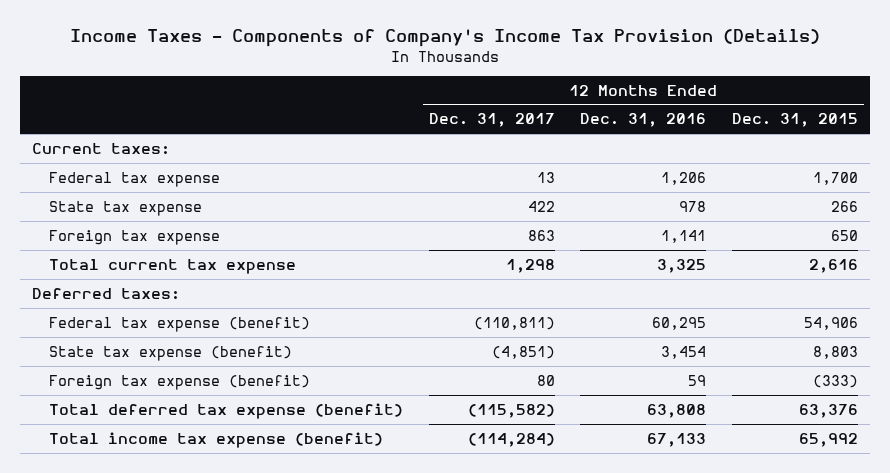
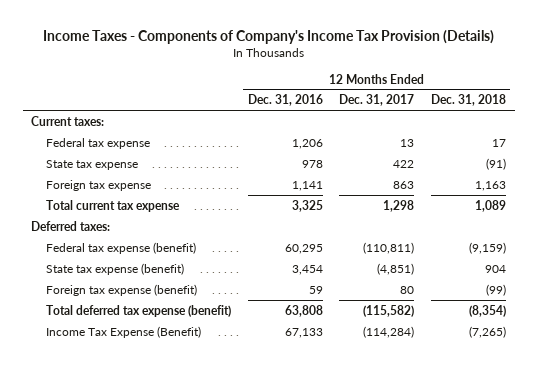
[731,113,858,128] Dec. 31, 2015 -> none
none -> [431,94,507,107] Dec. 31, 2018
[49,431,384,448] Total income tax expense (benefit) -> [45,325,201,338] Income Tax Expense (Benefit)

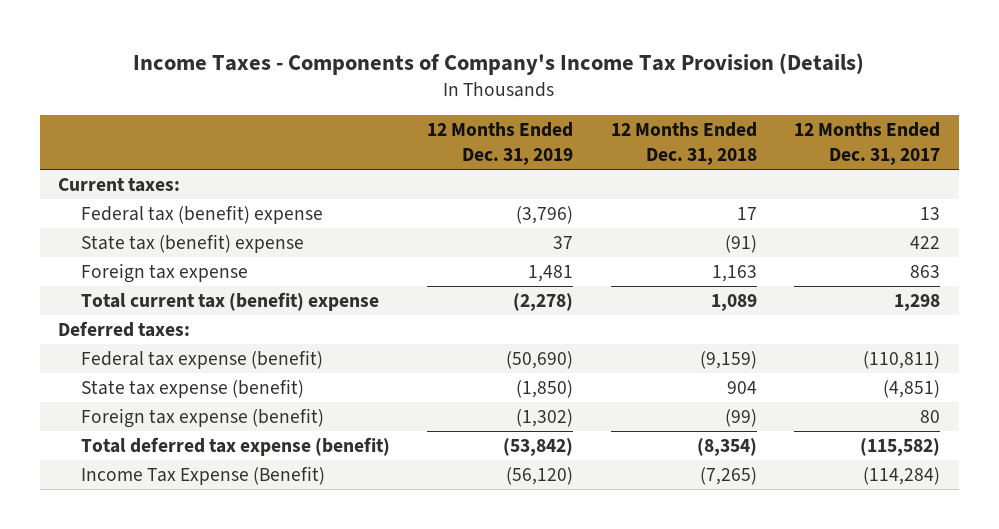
[247,94,323,107] Dec. 31, 2016 -> none
none -> [427,122,574,165] 12 Months Ended Dec. 31, 2019
[45,137,150,149] Federal tax expense -> [80,205,323,225] Federal tax (benefit) expense
[45,159,138,170] State tax expense -> [80,234,304,254] State tax (benefit) expense
[45,199,180,212] Total current tax expense -> [80,292,379,312] Total current tax (benefit) expense

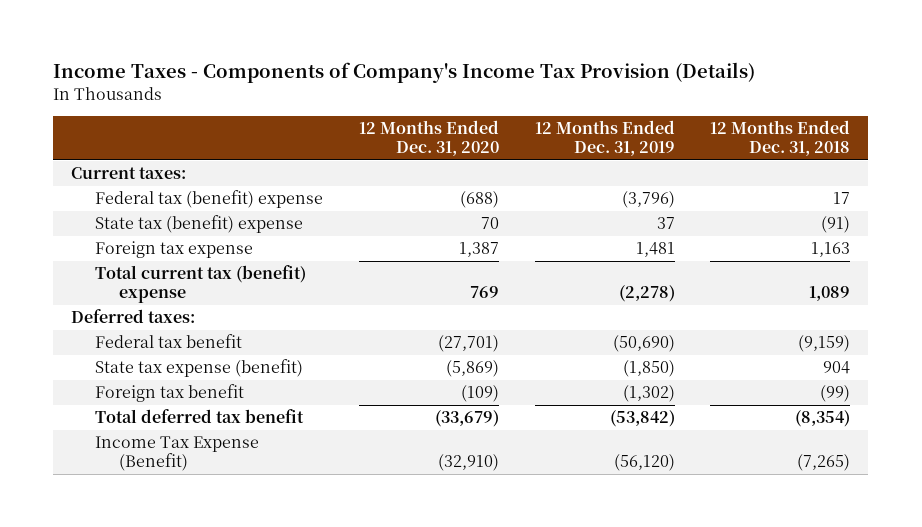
[794,122,941,165] 12 Months Ended Dec. 31, 2017 -> none
none -> [358,120,499,157] 12 Months Ended Dec. 31, 2020
[80,350,323,370] Federal tax expense (benefit) -> [95,334,243,349] Federal tax benefit
[80,408,324,429] Foreign tax expense (benefit) -> [95,384,245,403] Foreign tax benefit
[80,437,390,457] Total deferred tax expense (benefit) -> [95,409,305,424] Total deferred tax benefit

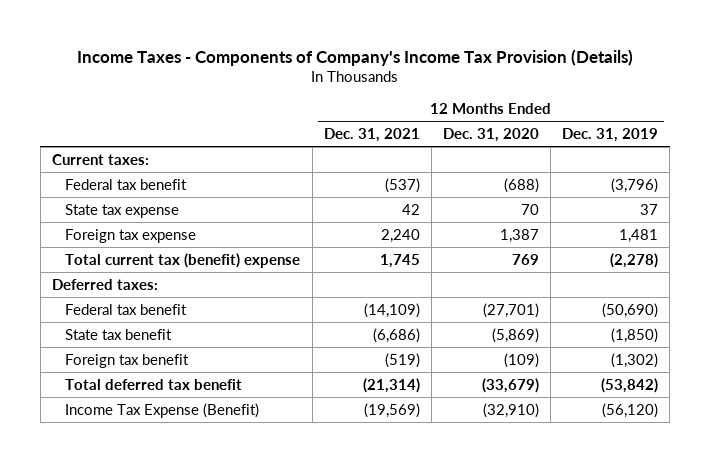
[710,120,851,157] 12 Months Ended Dec. 31, 2018 -> none
none -> [323,127,420,142] Dec. 31, 2021
[95,190,324,209] Federal tax (benefit) expense -> [65,178,188,190] Federal tax benefit
[95,215,304,234] State tax (benefit) expense -> [65,203,180,218] State tax expense
[95,359,304,378] State tax expense (benefit) -> [65,328,173,340] State tax benefit

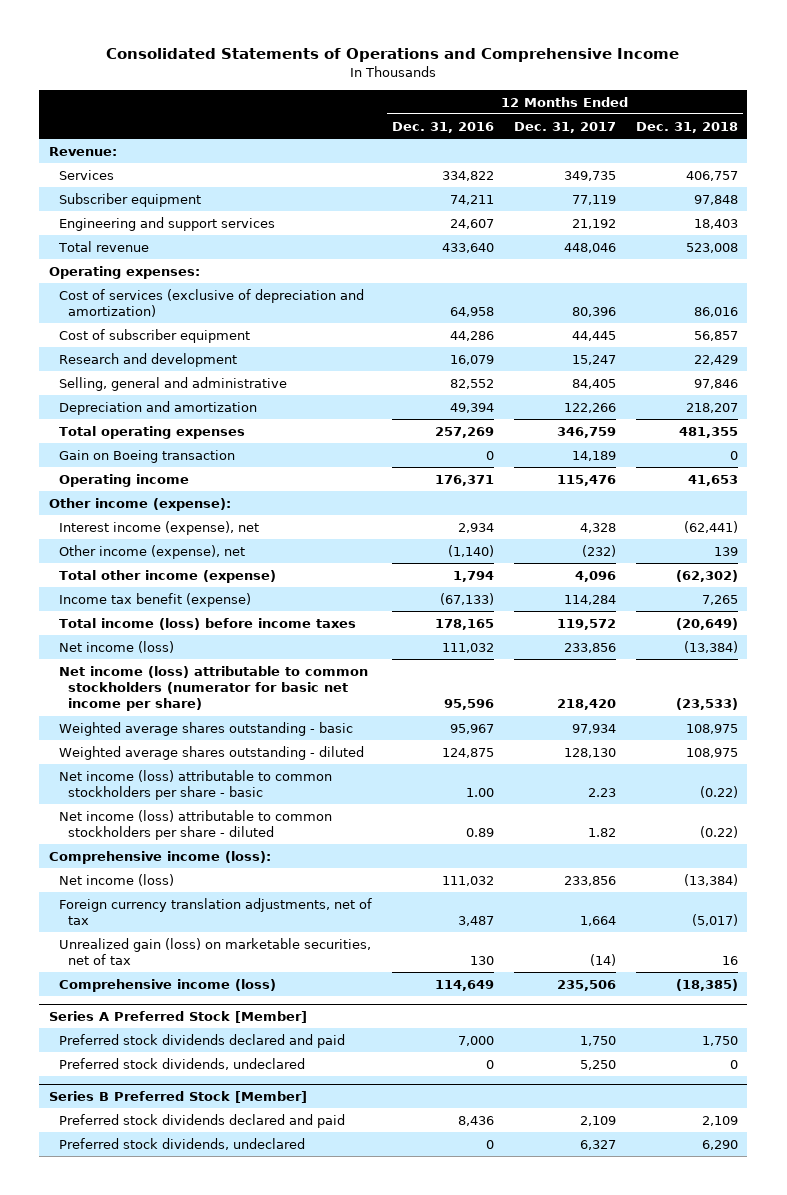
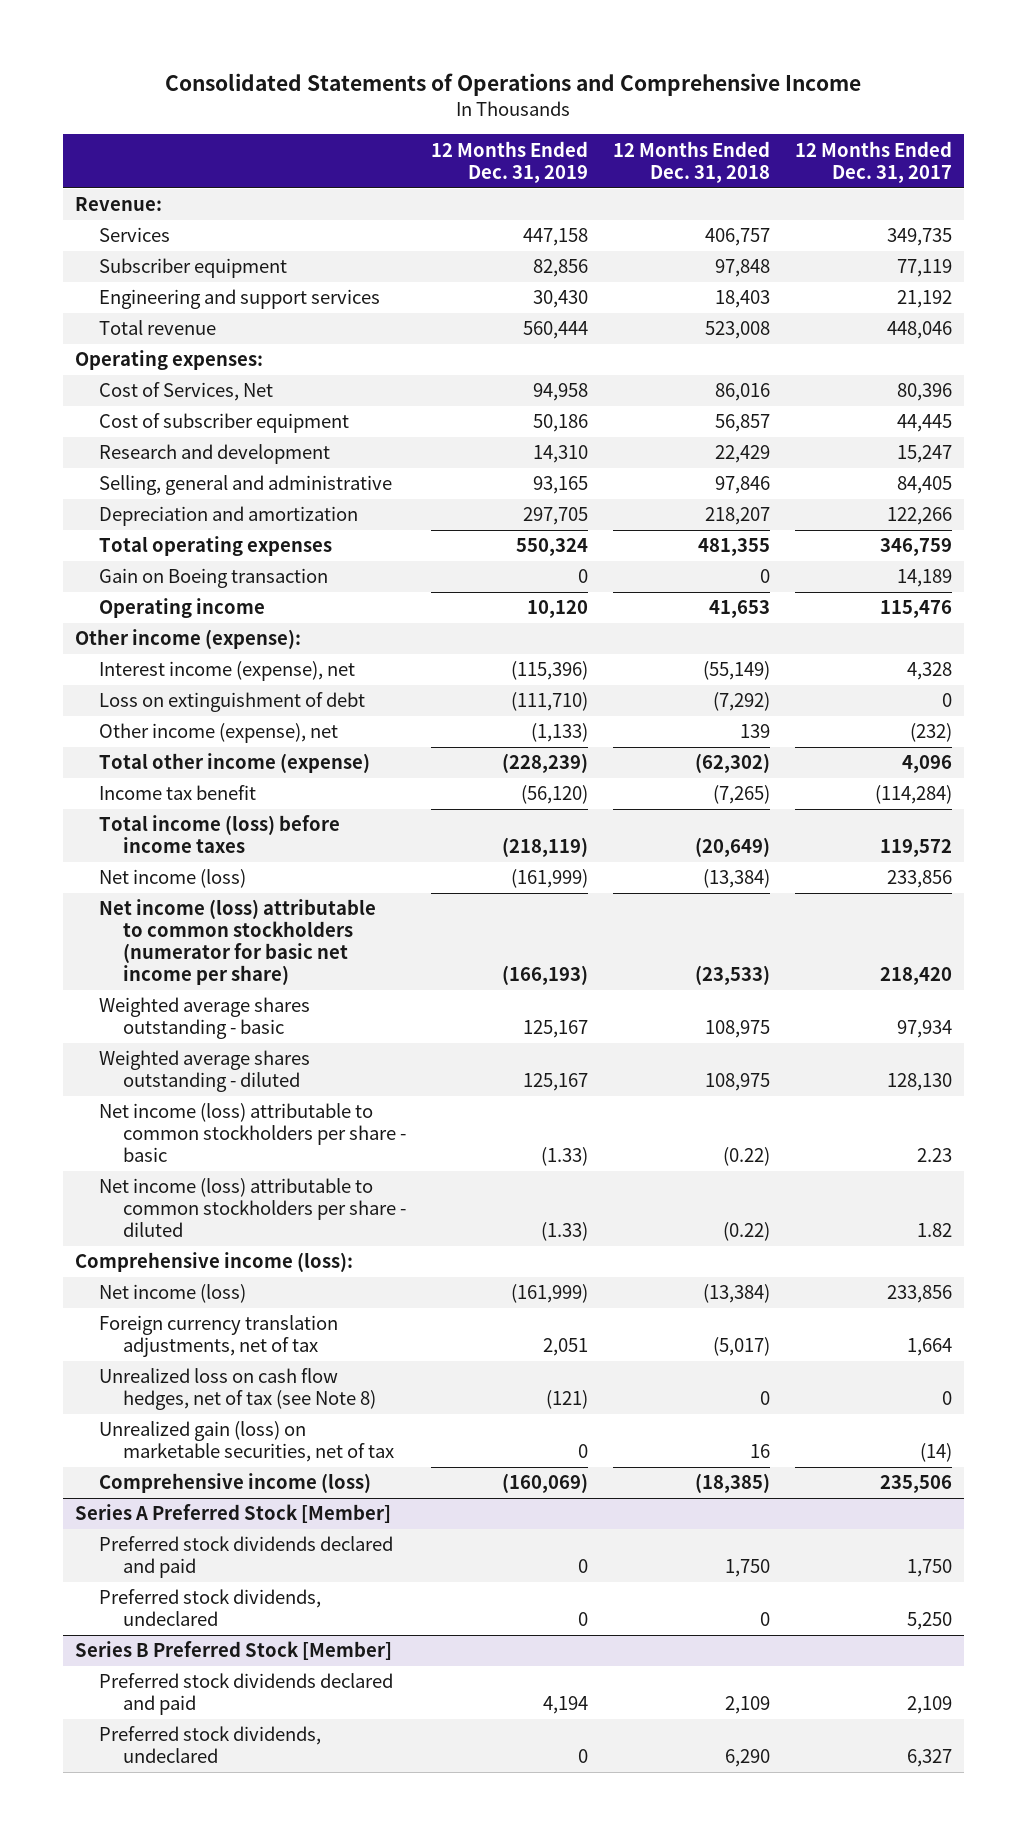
[391,121,494,133] Dec. 31, 2016 -> none
none -> [430,140,588,183] 12 Months Ended Dec. 31, 2019
[58,288,364,318] Cost of services (exclusive of depreciation and amortization) -> [98,382,273,402] Cost of Services, Net
[683,520,738,533] (62,441) -> [702,661,770,681] (55,149)
none -> [98,692,365,713] Loss on extinguishment of debt
[58,592,251,607] Income tax benefit (expense) -> [98,785,256,801] Income tax benefit
[563,594,616,605] 114,284 -> [874,785,952,805] (114,284)
[701,594,738,605] 7,265 -> [712,785,770,805] (7,265)
none -> [98,1368,376,1411] Unrealized loss on cash flow hedges, net of tax (see Note 8)

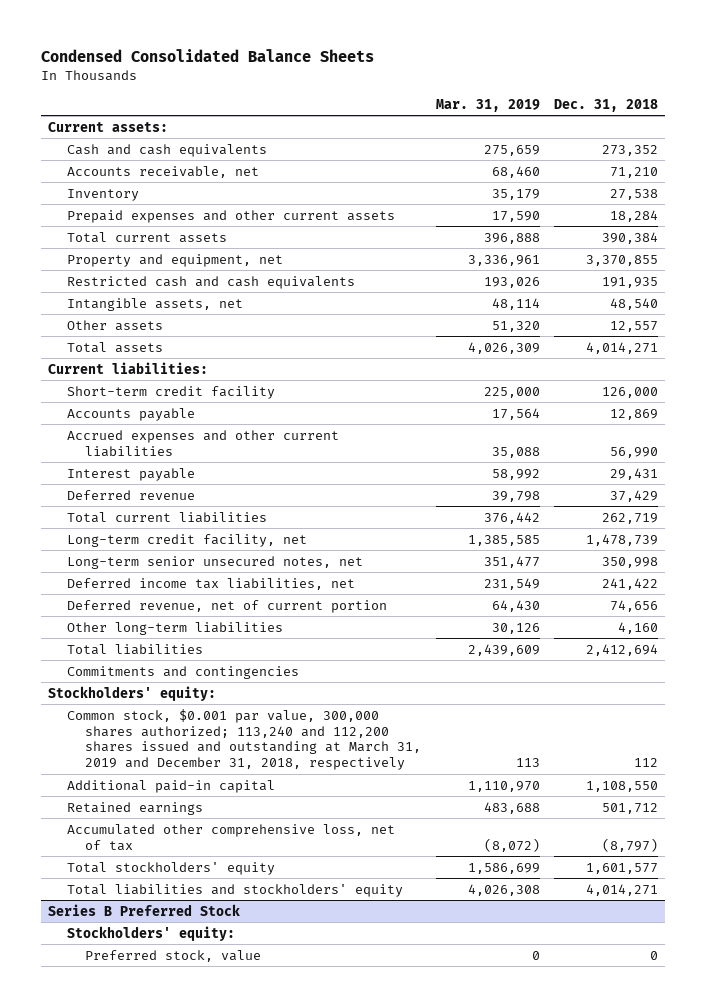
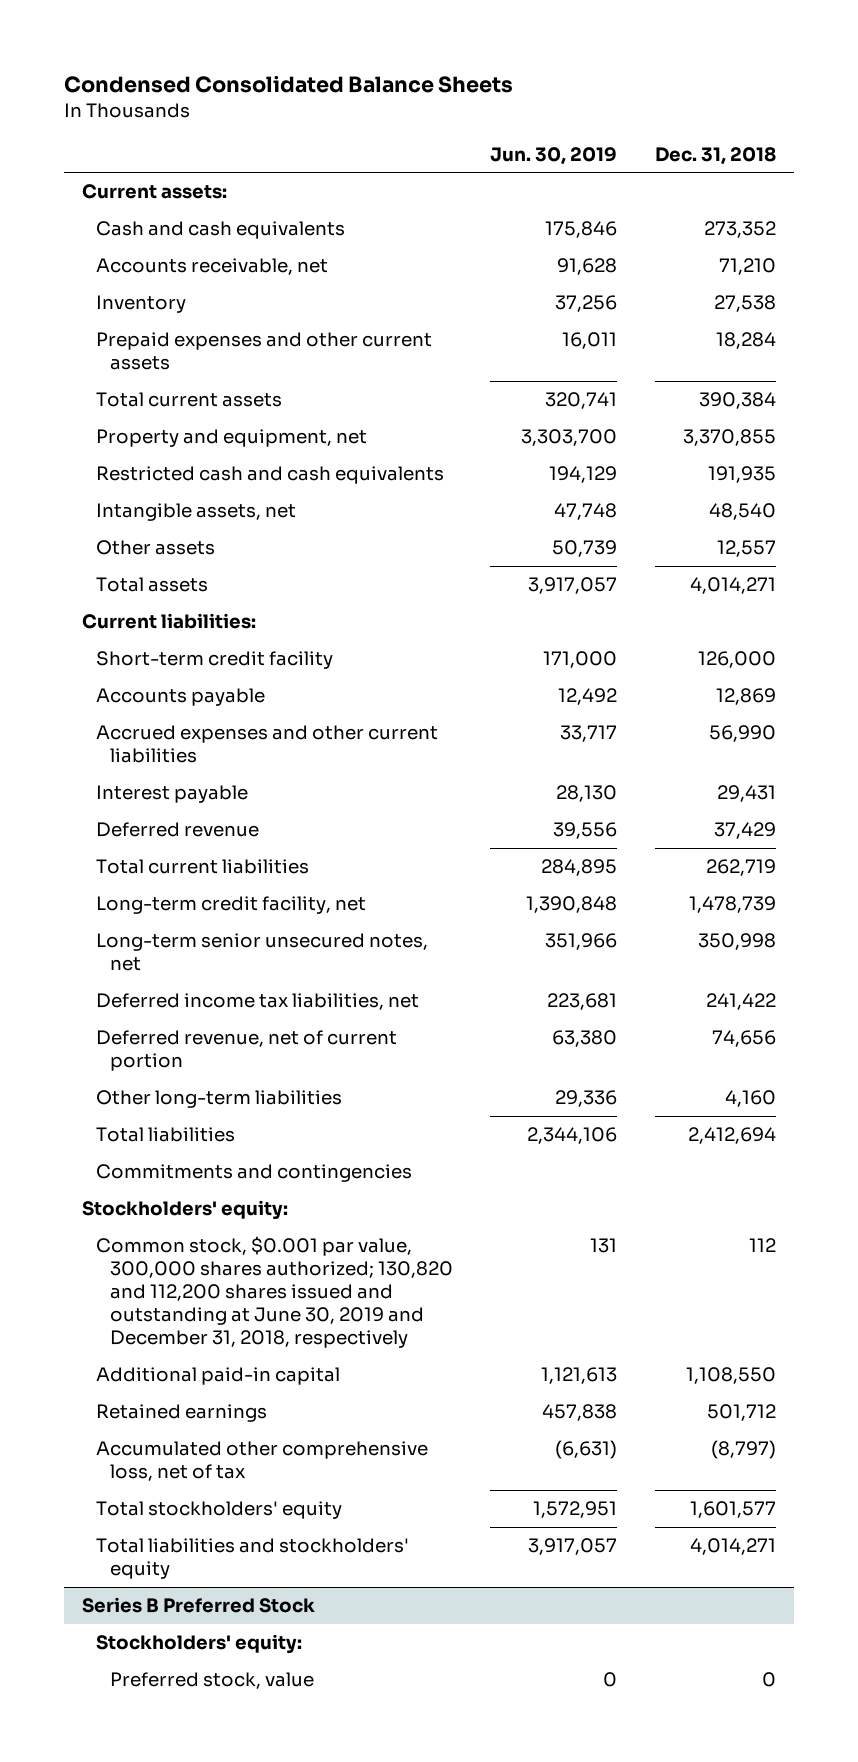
[435,98,540,112] Mar. 31, 2019 -> none
none -> [490,146,618,165] Jun. 30, 2019
[66,708,422,771] Common stock, $0.001 par value, 300,000 shares authorized; 113,240 and 112,200 shares issued and outstanding at March 31, 2019 and December 31, 2018, respectively -> [96,1236,453,1349] Common stock, $0.001 par value, 300,000 shares authorized; 130,820 and 112,200 shares issued and outstanding at June 30, 2019 and December 31, 2018, respectively

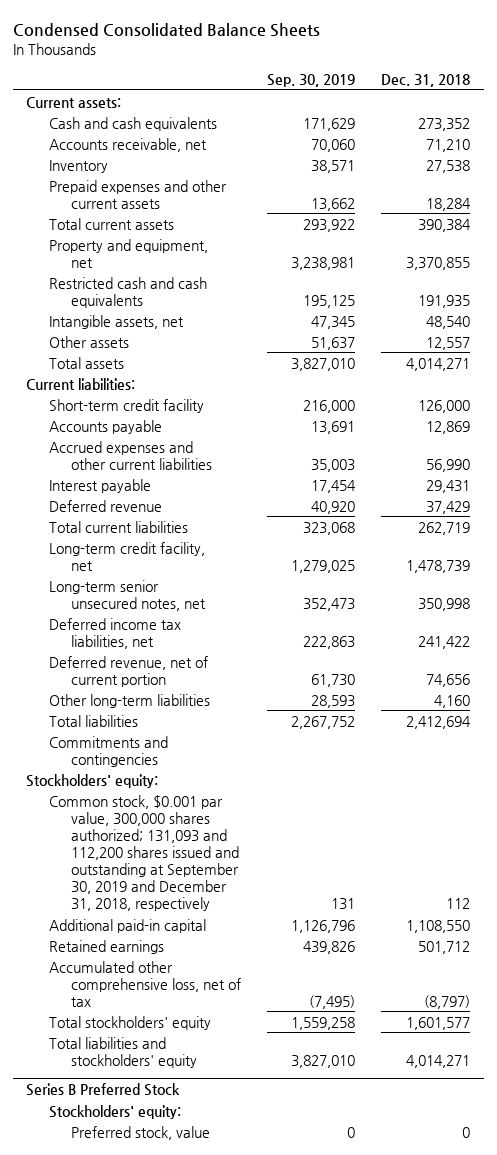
[490,146,618,165] Jun. 30, 2019 -> none
none -> [267,74,356,88] Sep. 30, 2019
[96,1236,453,1349] Common stock, $0.001 par value, 300,000 shares authorized; 130,820 and 112,200 shares issued and outstanding at June 30, 2019 and December 31, 2018, respectively -> [48,794,240,911] Common stock, $0.001 par value, 300,000 shares authorized; 131,093 and 112,200 shares issued and outstanding at September 30, 2019 and December 31, 2018, respectively

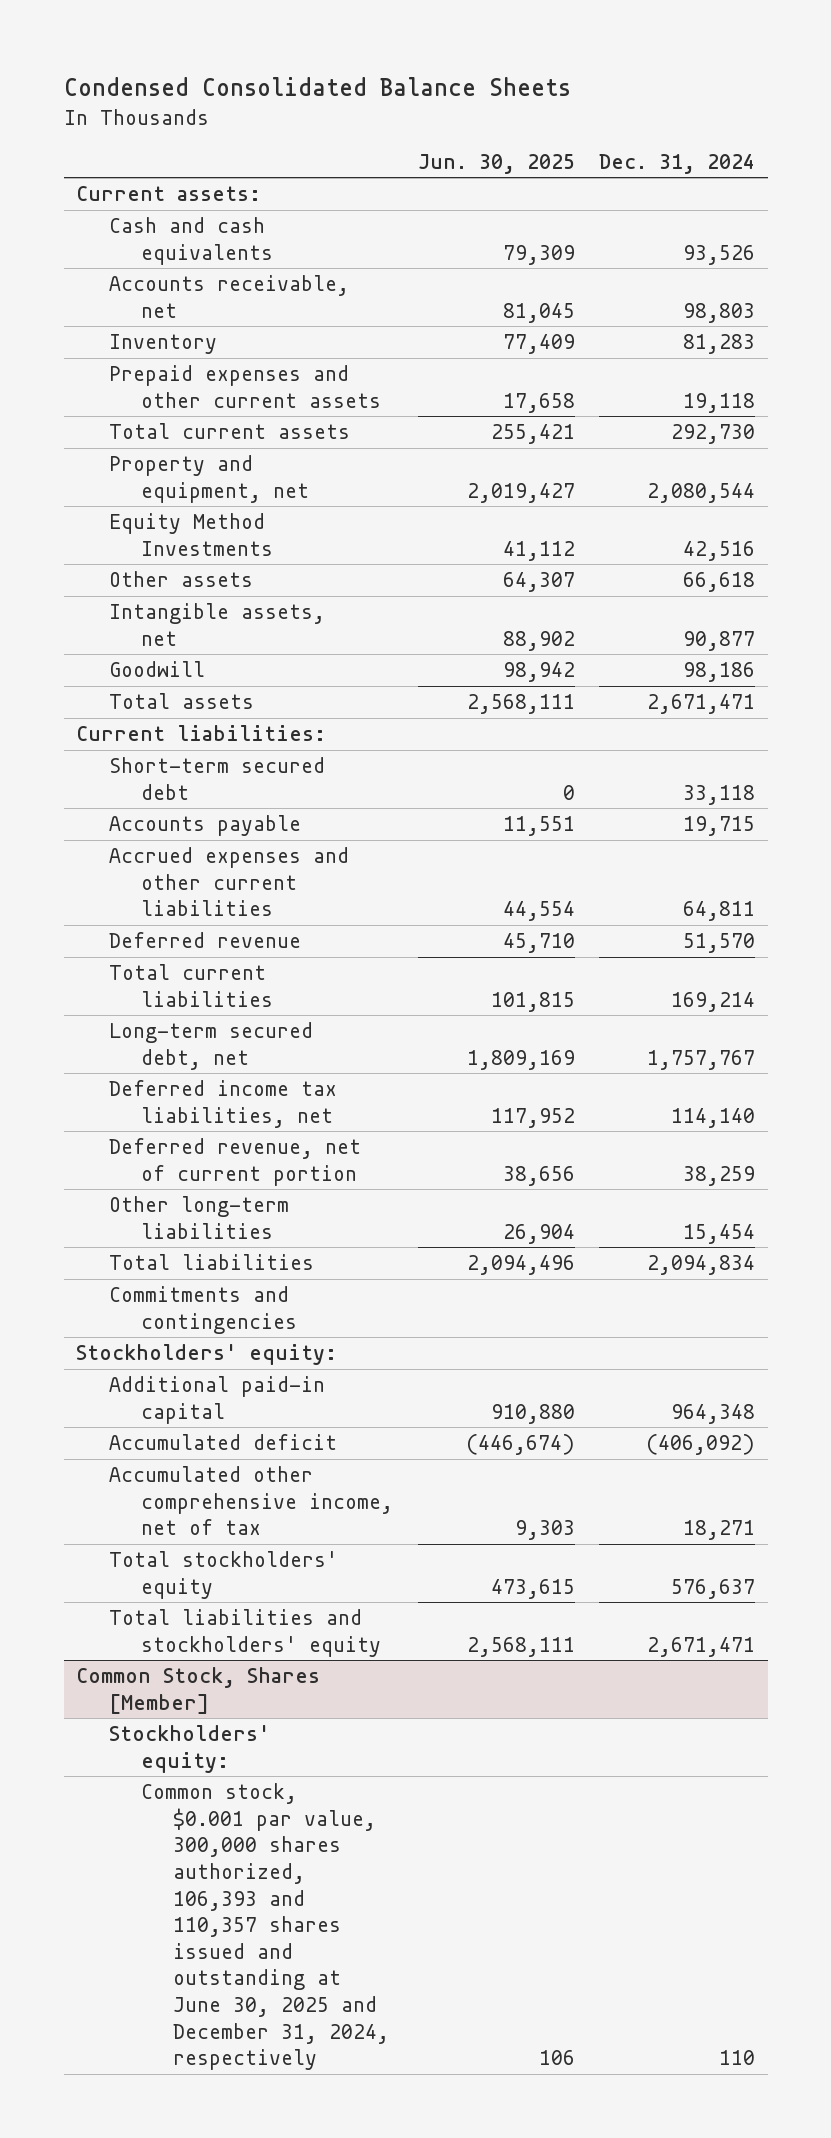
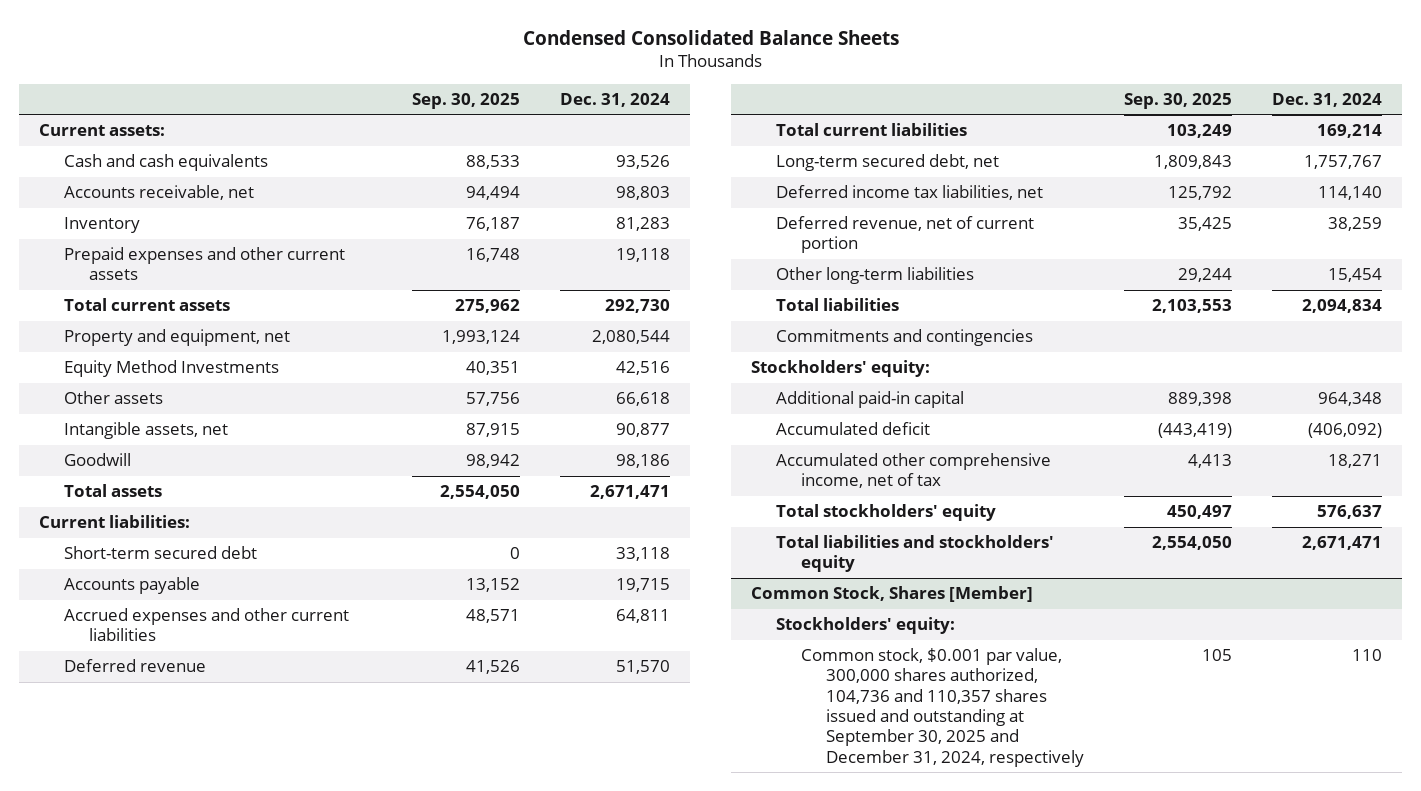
[417,153,575,174] Jun. 30, 2025 -> none
none -> [411,92,520,109] Sep. 30, 2025
[140,1783,390,2071] Common stock, $0.001 par value, 300,000 shares authorized, 106,393 and 110,357 shares issued and outstanding at June 30, 2025 and December 31, 2024, respectively -> [801,648,1084,767] Common stock, $0.001 par value, 300,000 shares authorized, 104,736 and 110,357 shares issued and outstanding at September 30, 2025 and December 31, 2024, respectively

